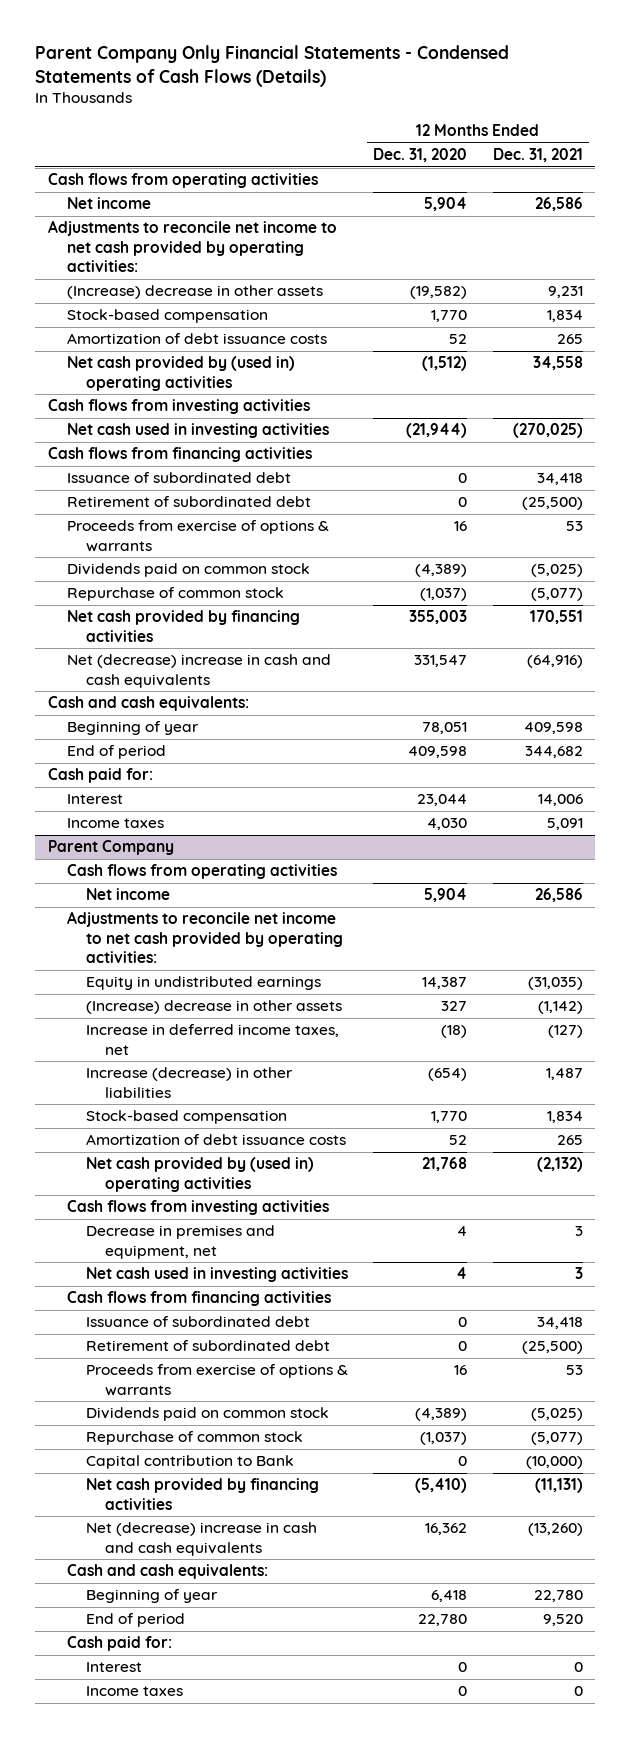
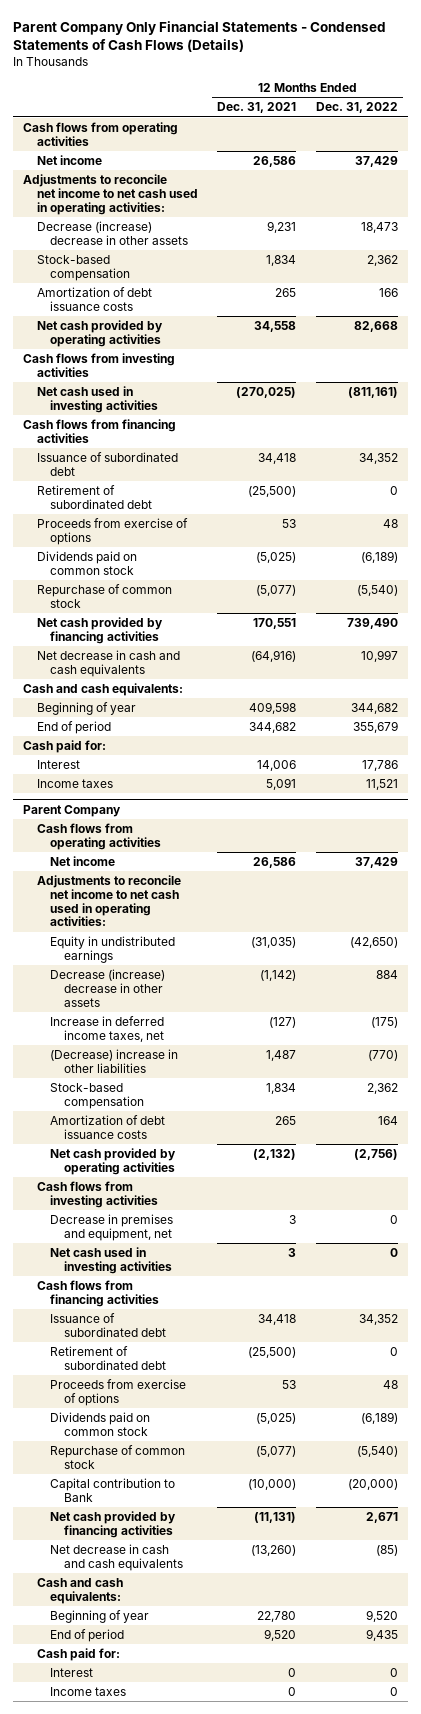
[373,147,468,162] Dec. 31, 2020 -> none
none -> [315,102,398,114] Dec. 31, 2022
[48,220,338,273] Adjustments to reconcile net income to net cash provided by operating activities: -> [23,174,198,215] Adjustments to reconcile net income to net cash used in operating activities:
[66,285,323,300] (Increase) decrease in other assets -> [36,221,189,245] Decrease (increase) decrease in other assets
[66,356,295,391] Net cash provided by (used in) operating activities -> [36,320,163,347] Net cash provided by operating activities
[66,520,329,552] Proceeds from exercise of options & warrants -> [36,518,188,545] Proceeds from exercise of options
[66,654,331,688] Net (decrease) increase in cash and cash equivalents -> [36,650,180,677] Net decrease in cash and cash equivalents
[66,911,343,964] Adjustments to reconcile net income to net cash provided by operating activities: -> [36,875,181,927] Adjustments to reconcile net income to net cash used in operating activities:
[85,1000,342,1015] (Increase) decrease in other assets -> [50,969,166,1007] Decrease (increase) decrease in other assets
[85,1067,293,1098] Increase (decrease) in other liabilities -> [50,1049,179,1073] (Decrease) increase in other liabilities
[85,1157,314,1192] Net cash provided by (used in) operating activities -> [50,1148,177,1175] Net cash provided by operating activities
[85,1364,348,1396] Proceeds from exercise of options & warrants -> [50,1379,187,1406] Proceeds from exercise of options
[85,1522,317,1556] Net (decrease) increase in cash and cash equivalents -> [50,1544,183,1571] Net decrease in cash and cash equivalents

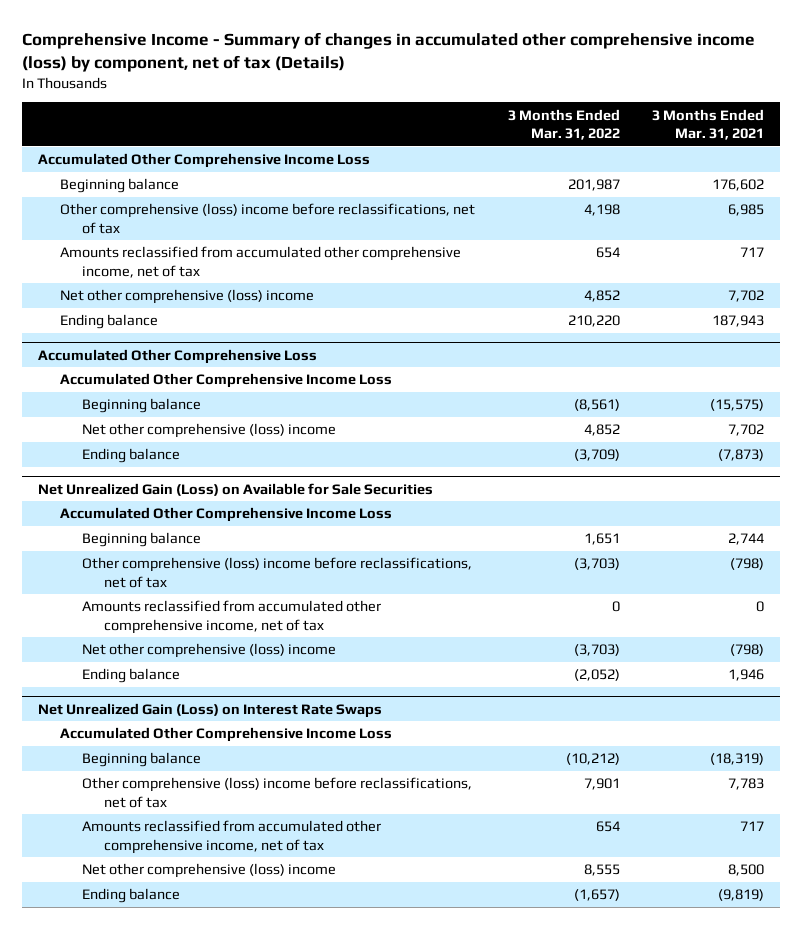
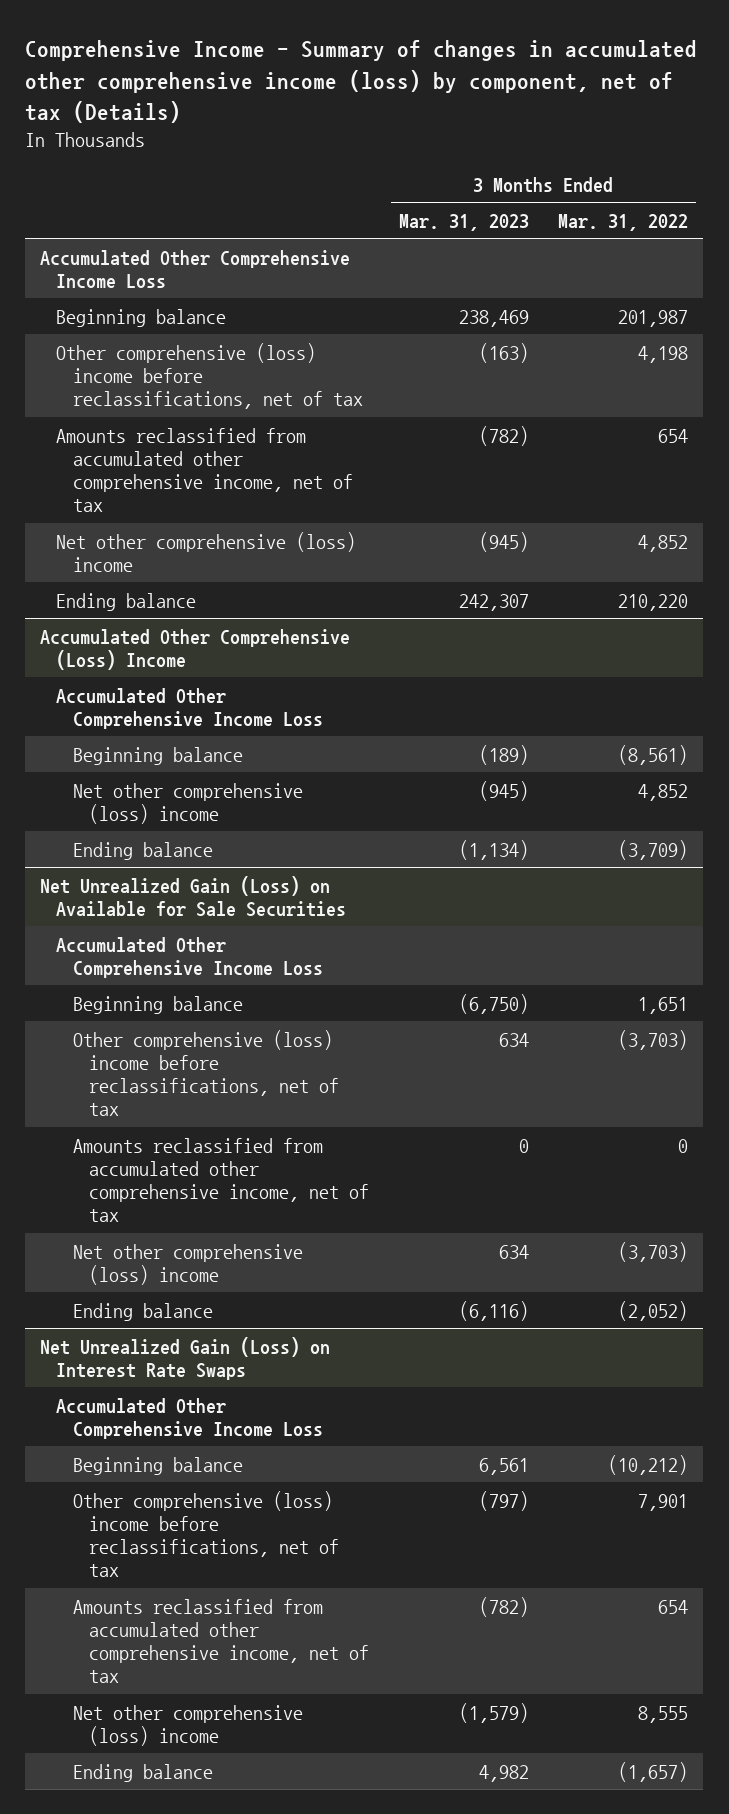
[652,108,765,140] 3 Months Ended Mar. 31, 2021 -> none
none -> [398,213,529,231] Mar. 31, 2023
[38,348,318,364] Accumulated Other Comprehensive Loss -> [40,628,351,670] Accumulated Other Comprehensive (Loss) Income

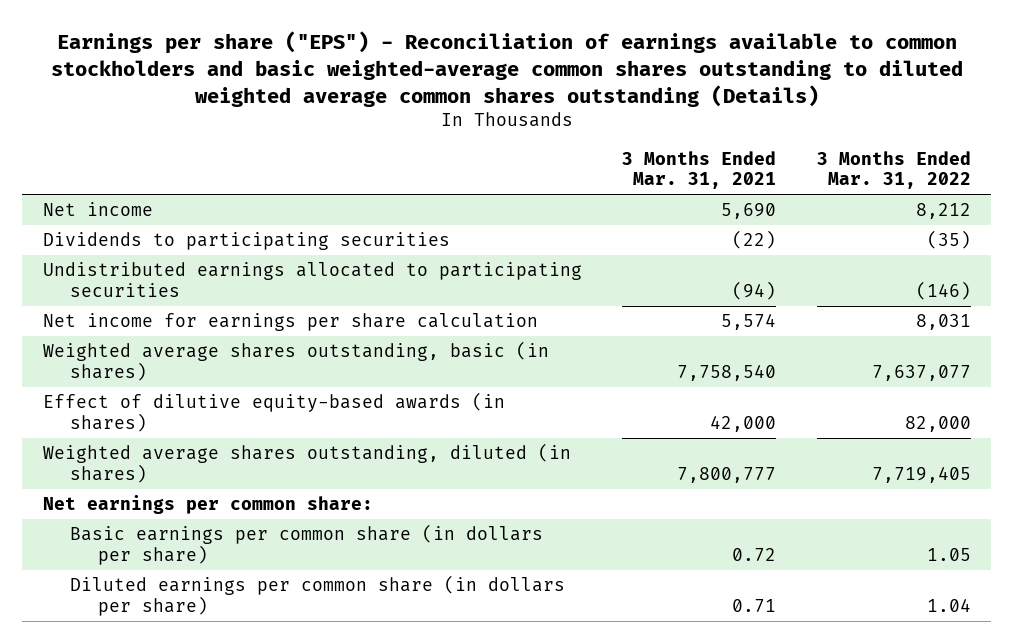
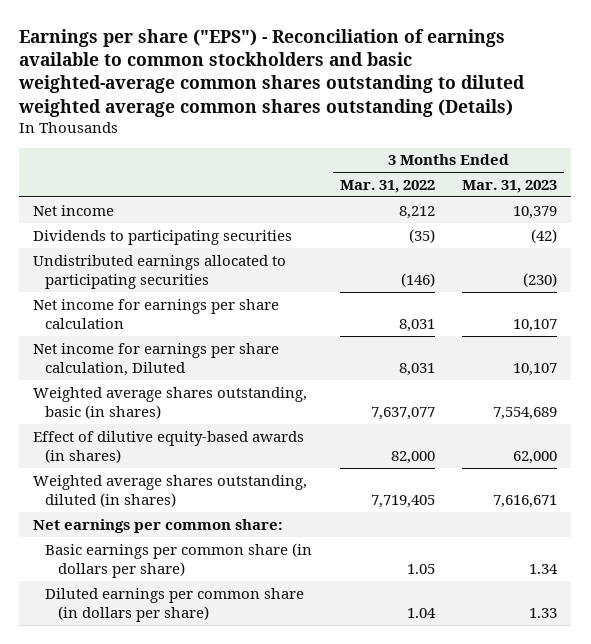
[622,150,777,190] 3 Months Ended Mar. 31, 2021 -> none
none -> [462,179,558,193] Mar. 31, 2023
none -> [33,342,280,377] Net income for earnings per share calculation, Diluted

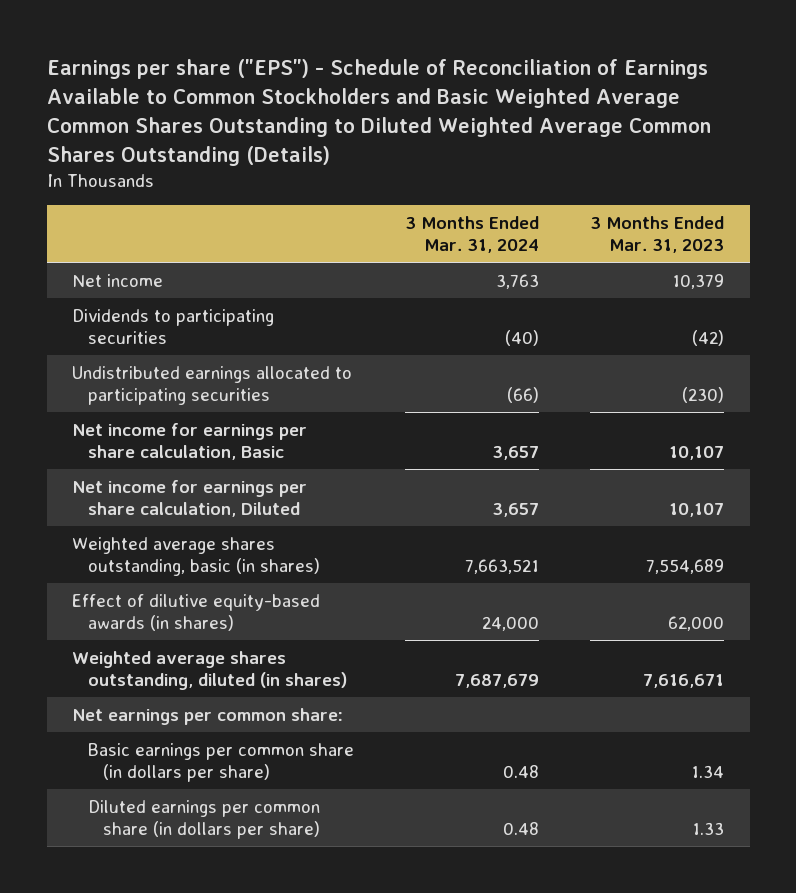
[18,28,526,117] Earnings per share ("EPS") - Reconciliation of earnings available to common stockholders and basic weighted-average common shares outstanding to diluted weighted average common shares outstanding (Details) -> [46,59,711,166] Earnings per share ("EPS") - Schedule of Reconciliation of Earnings Available to Common Stockholders and Basic Weighted Average Common Shares Outstanding to Diluted Weighted Average Common Shares Outstanding (Details)
[339,179,435,193] Mar. 31, 2022 -> none
none -> [404,215,539,254] 3 Months Ended Mar. 31, 2024
[33,298,280,330] Net income for earnings per share calculation -> [72,422,308,460] Net income for earnings per share calculation, Basic

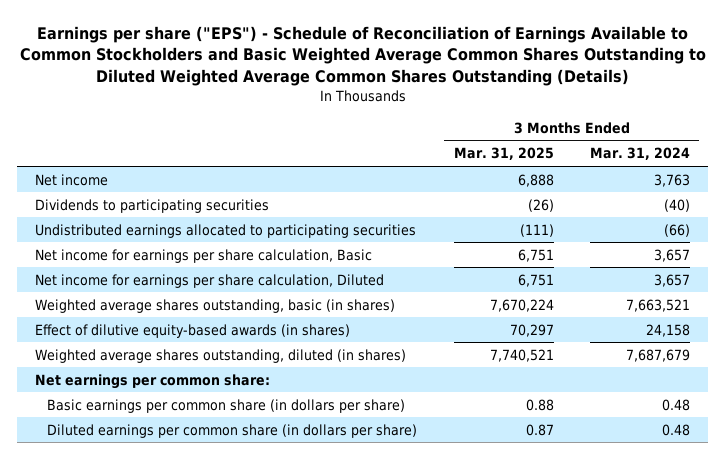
[590,215,725,254] 3 Months Ended Mar. 31, 2023 -> none
none -> [453,147,554,161] Mar. 31, 2025
[481,615,539,631] 24,000 -> [646,323,691,337] 24,158

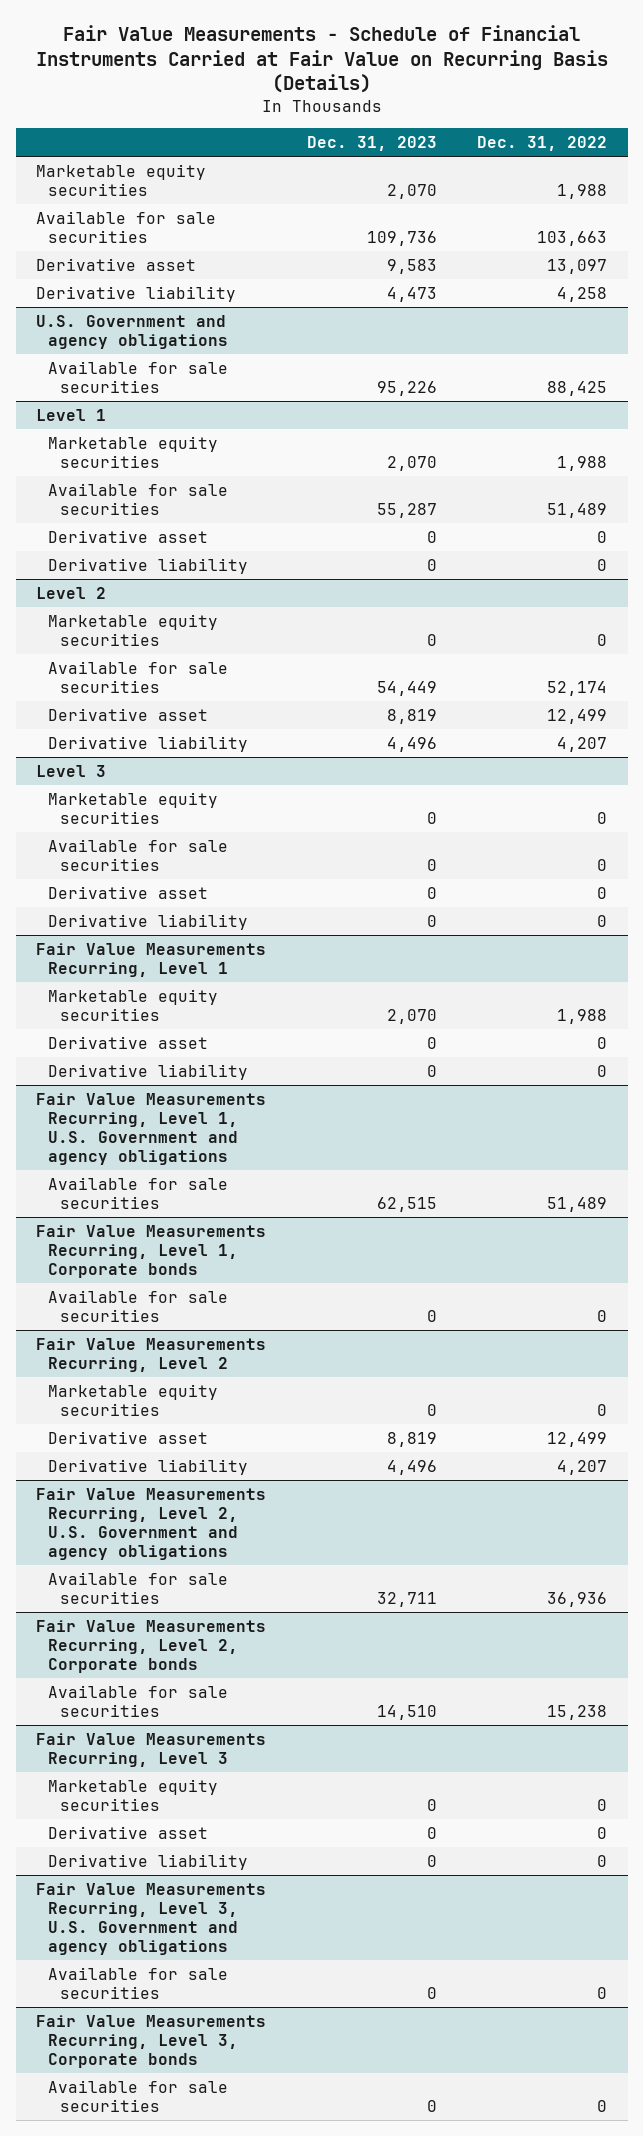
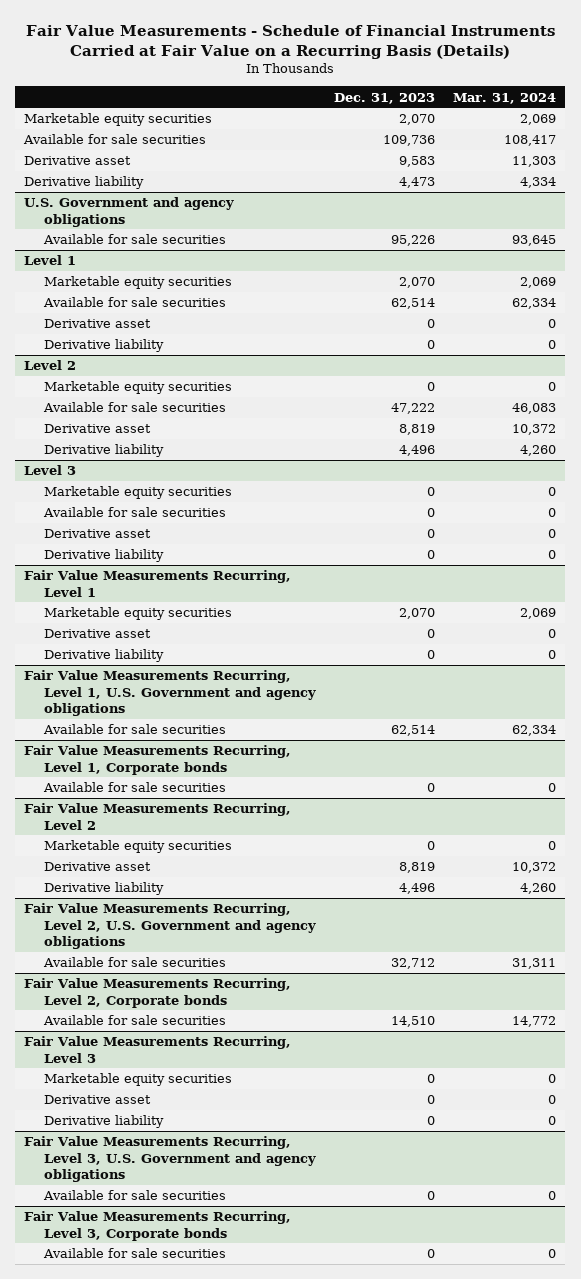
[35,24,608,94] Fair Value Measurements - Schedule of Financial Instruments Carried at Fair Value on Recurring Basis (Details) -> [26,24,556,59] Fair Value Measurements - Schedule of Financial Instruments Carried at Fair Value on a Recurring Basis (Details)
[477,136,608,152] Dec. 31, 2022 -> none
none -> [453,92,557,104] Mar. 31, 2024
[376,502,437,518] 55,287 -> [391,298,436,310] 62,514
[376,680,437,696] 54,449 -> [391,403,436,415] 47,222
[376,1196,437,1212] 62,515 -> [391,725,436,737] 62,514
[376,1591,437,1607] 32,711 -> [391,958,436,970] 32,712

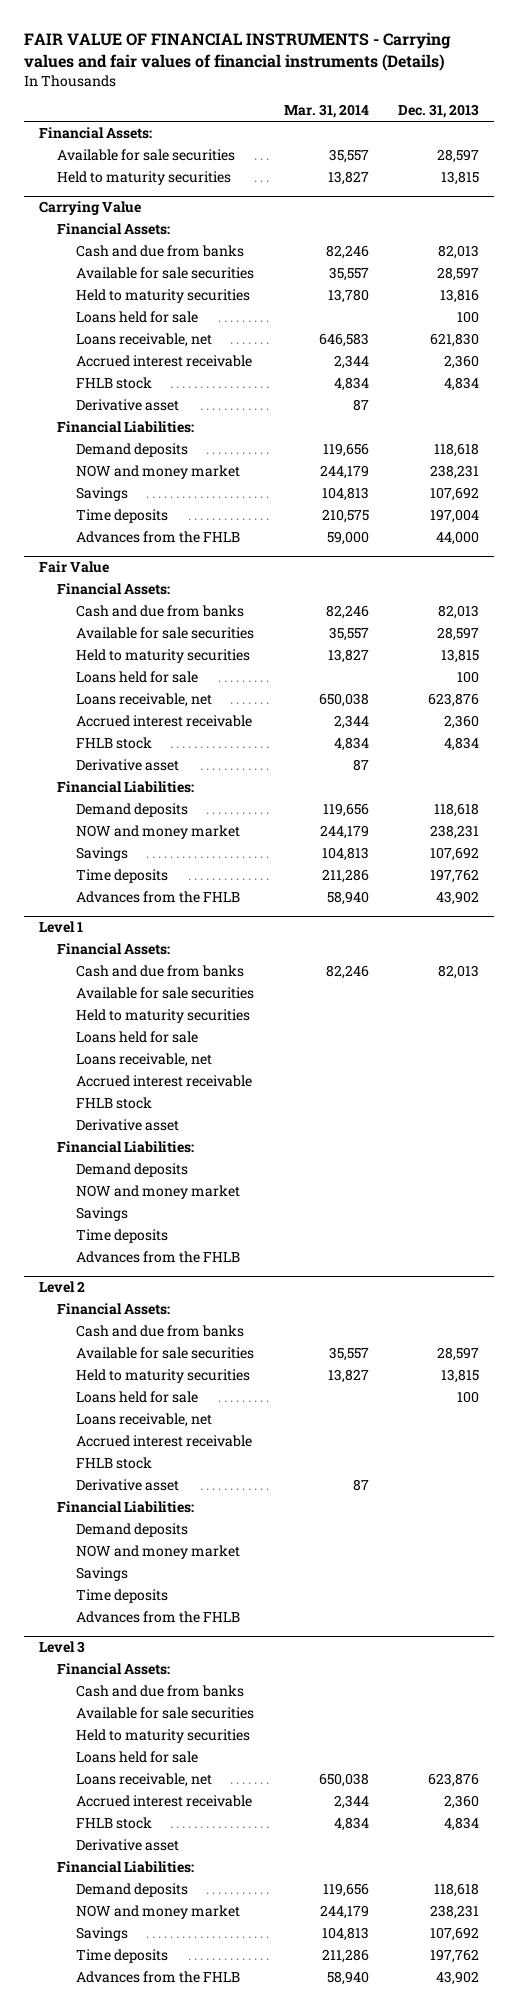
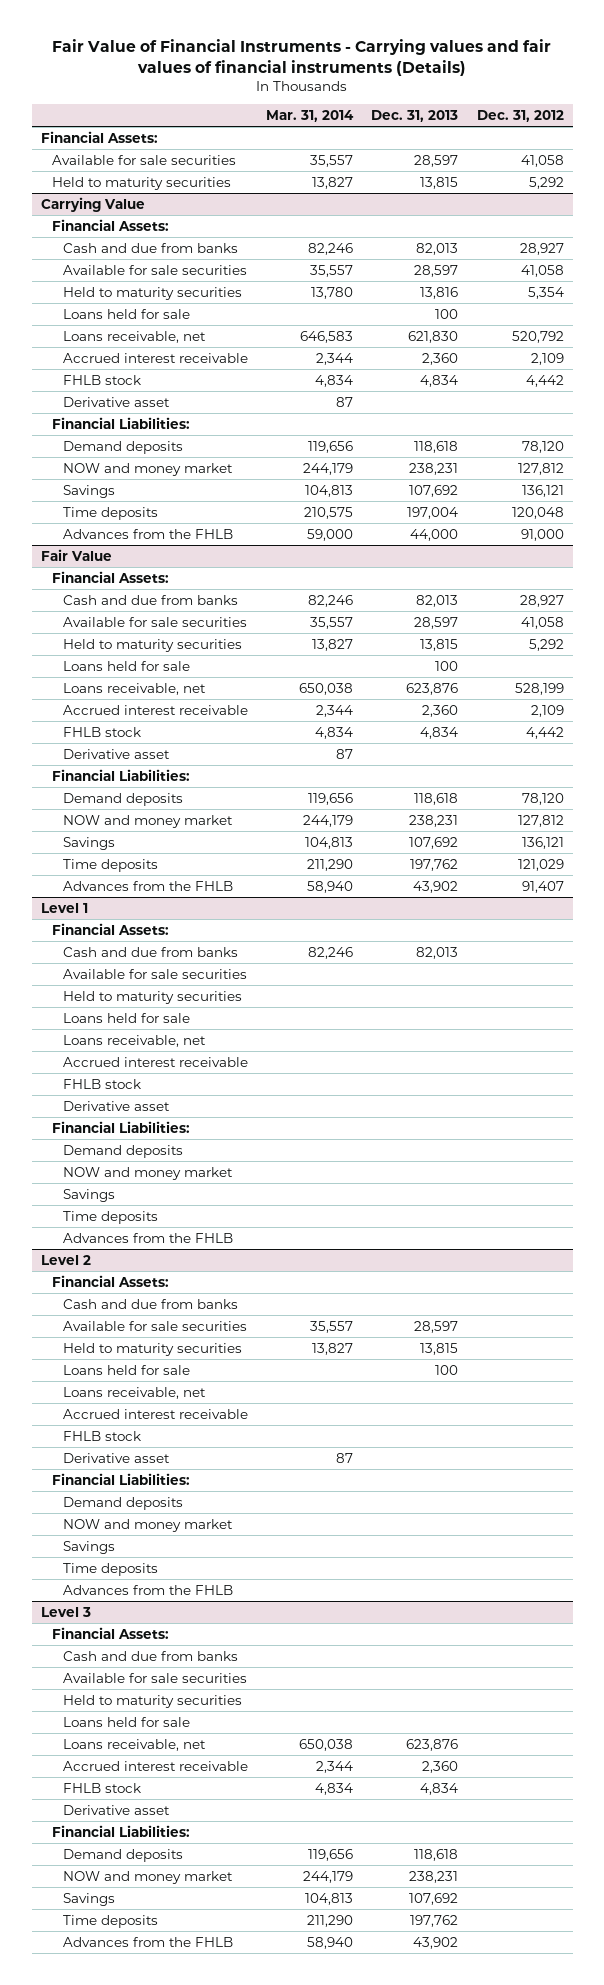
[23,32,451,71] FAIR VALUE OF FINANCIAL INSTRUMENTS - Carrying values and fair values of financial instruments (Details) -> [52,39,552,76] Fair Value of Financial Instruments - Carrying values and fair values of financial instruments (Details)
none -> [476,109,564,122] Dec. 31, 2012
[321,868,369,883] 211,286 -> [307,858,354,871] 211,290
[321,1948,369,1963] 211,286 -> [307,1914,354,1927] 211,290

